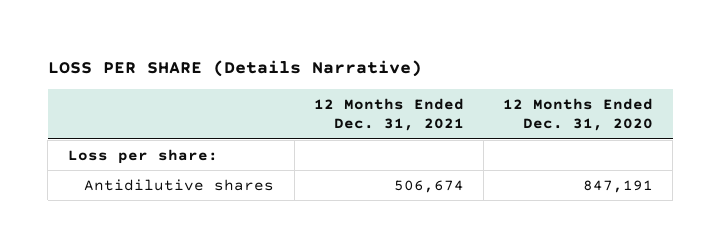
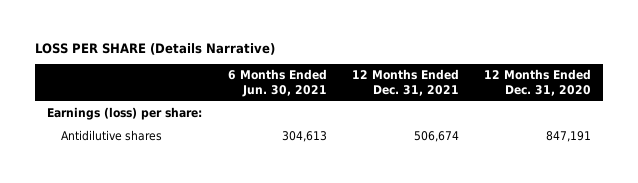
none -> [227,69,327,97] 6 Months Ended Jun. 30, 2021
[67,148,218,164] Loss per share: -> [47,107,203,121] Earnings (loss) per share:

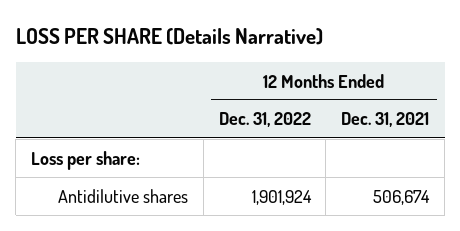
[227,69,327,97] 6 Months Ended Jun. 30, 2021 -> none
[483,69,591,96] 12 Months Ended Dec. 31, 2020 -> none
none -> [218,112,311,128] Dec. 31, 2022
[47,107,203,121] Earnings (loss) per share: -> [30,150,140,170] Loss per share:

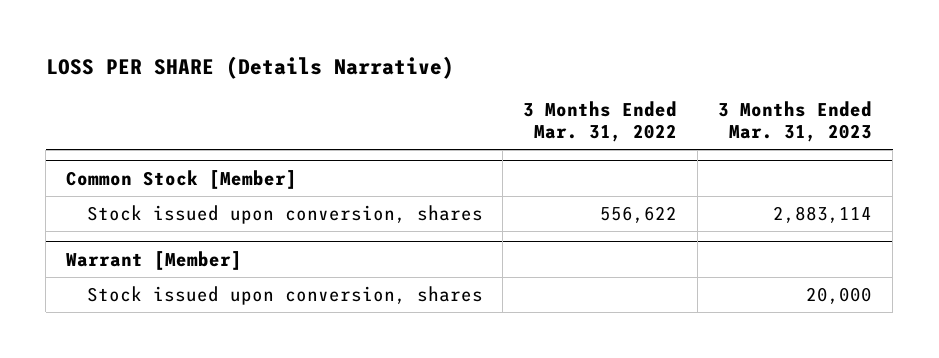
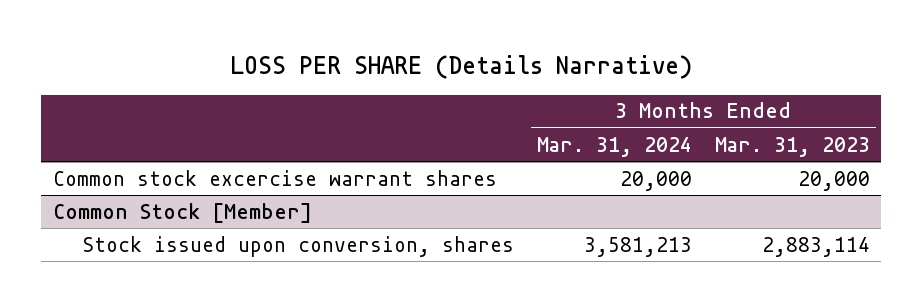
[523,101,678,143] 3 Months Ended Mar. 31, 2022 -> none
none -> [536,136,692,157] Mar. 31, 2024
none -> [52,169,497,186] Common stock excercise warrant shares
[66,250,243,270] Warrant [Member] -> none
[86,285,483,305] Stock issued upon conversion, shares -> none

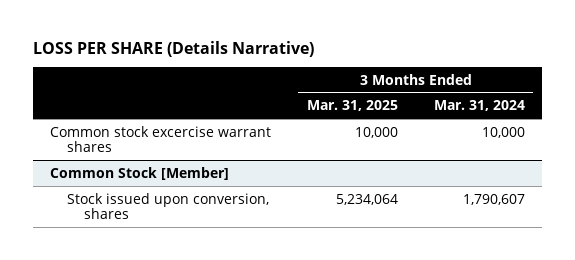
[714,136,870,157] Mar. 31, 2023 -> none
none -> [306,100,398,112] Mar. 31, 2025
[619,170,692,191] 20,000 -> [481,126,525,138] 10,000
[583,236,692,257] 3,581,213 -> [462,193,525,205] 1,790,607

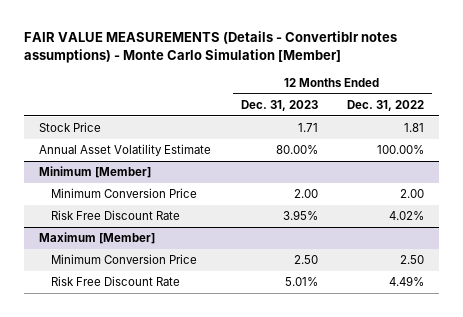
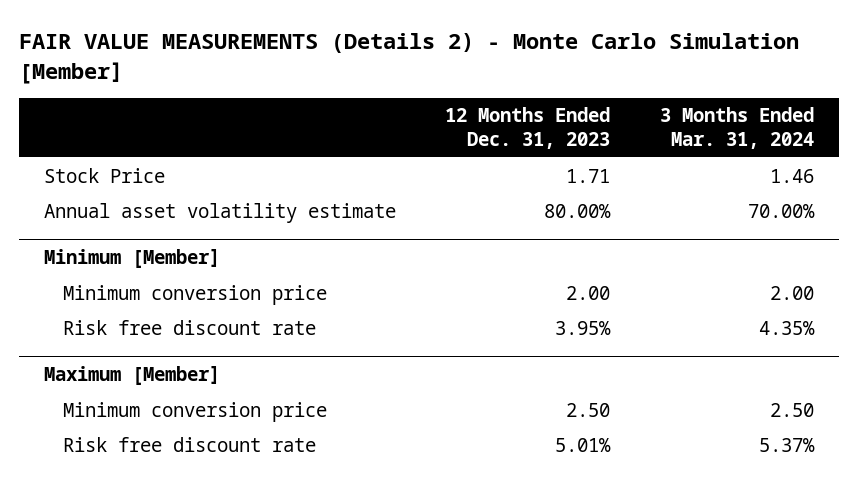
[24,31,398,64] FAIR VALUE MEASUREMENTS (Details - Convertiblr notes assumptions) - Monte Carlo Simulation [Member] -> [19,32,800,84] FAIR VALUE MEASUREMENTS (Details 2) - Monte Carlo Simulation [Member]
[347,99,425,111] Dec. 31, 2022 -> none
none -> [659,107,814,149] 3 Months Ended Mar. 31, 2024
[39,144,212,157] Annual Asset Volatility Estimate -> [44,202,397,223] Annual asset volatility estimate
[50,188,197,199] Minimum Conversion Price -> [62,284,327,305] Minimum conversion price
[50,210,180,221] Risk Free Discount Rate -> [62,319,316,335] Risk free discount rate
[50,254,197,265] Minimum Conversion Price -> [62,401,327,422] Minimum conversion price
[50,276,180,287] Risk Free Discount Rate -> [62,436,316,452] Risk free discount rate

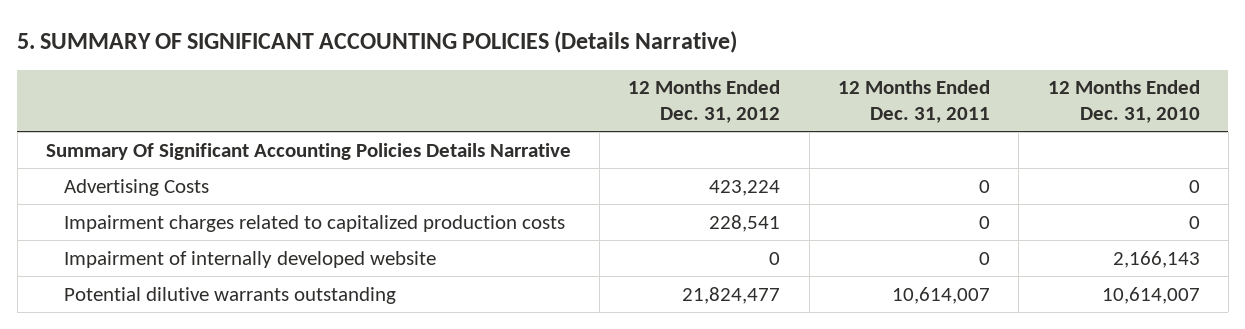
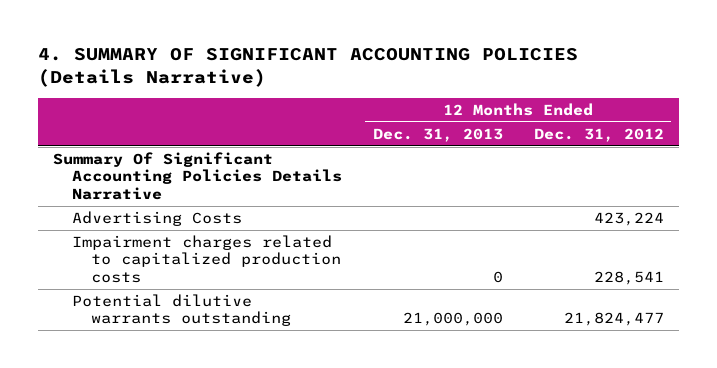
[17,31,738,54] 5. SUMMARY OF SIGNIFICANT ACCOUNTING POLICIES (Details Narrative) -> [37,48,578,88] 4. SUMMARY OF SIGNIFICANT ACCOUNTING POLICIES (Details Narrative)
[837,80,990,124] 12 Months Ended Dec. 31, 2011 -> none
[1047,80,1200,124] 12 Months Ended Dec. 31, 2010 -> none
none -> [372,127,503,142] Dec. 31, 2013
[63,250,436,268] Impairment of internally developed website -> none

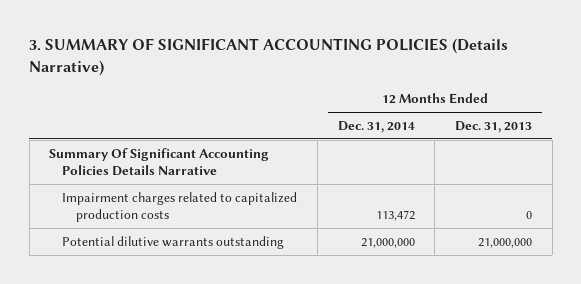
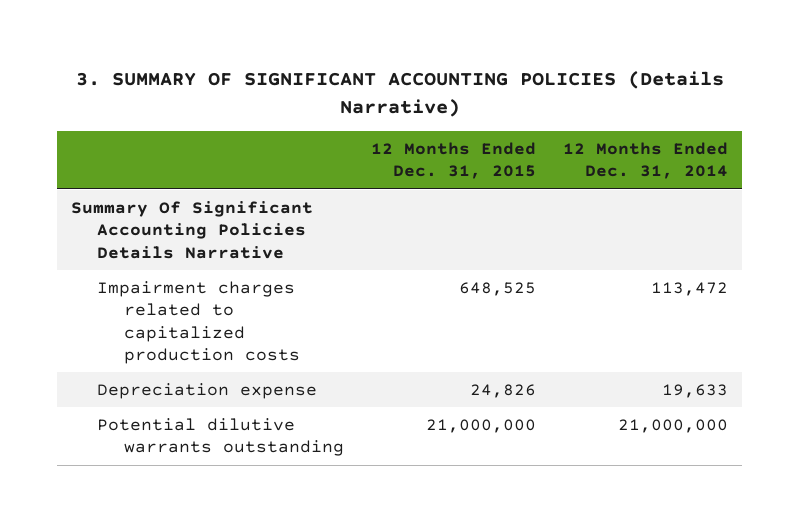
[455,120,533,133] Dec. 31, 2013 -> none
none -> [371,142,537,180] 12 Months Ended Dec. 31, 2015
none -> [97,382,318,399] Depreciation expense

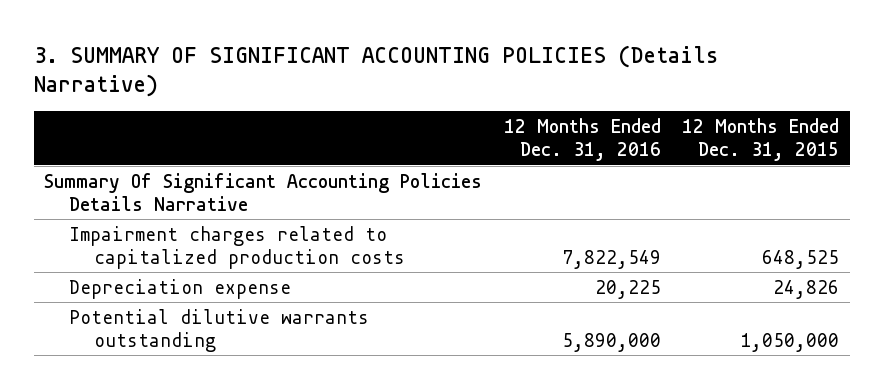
[563,142,729,180] 12 Months Ended Dec. 31, 2014 -> none
none -> [503,117,661,162] 12 Months Ended Dec. 31, 2016
[426,418,537,433] 21,000,000 -> [739,332,839,352] 1,050,000

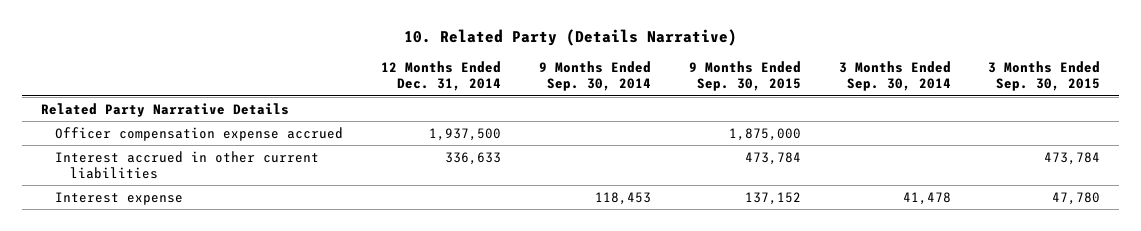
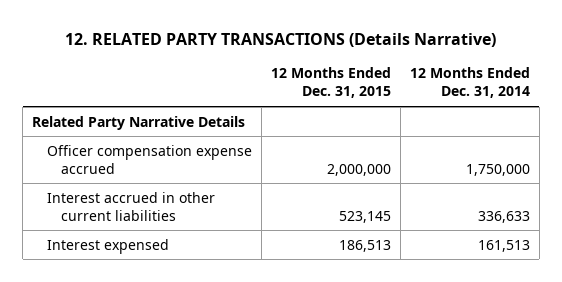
[403,29,737,47] 10. Related Party (Details Narrative) -> [65,32,497,47] 12. RELATED PARTY TRANSACTIONS (Details Narrative)
[538,61,651,92] 9 Months Ended Sep. 30, 2014 -> none
[688,61,801,92] 9 Months Ended Sep. 30, 2015 -> none
[838,61,951,92] 3 Months Ended Sep. 30, 2014 -> none
[988,61,1101,92] 3 Months Ended Sep. 30, 2015 -> none
none -> [270,67,391,99] 12 Months Ended Dec. 31, 2015
[429,127,502,141] 1,937,500 -> [465,163,530,176] 1,750,000
[55,191,184,205] Interest expense -> none
none -> [46,238,169,254] Interest expensed

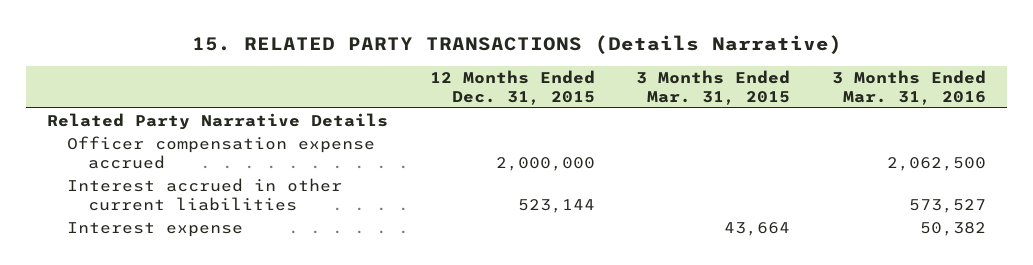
[65,32,497,47] 12. RELATED PARTY TRANSACTIONS (Details Narrative) -> [191,34,842,54] 15. RELATED PARTY TRANSACTIONS (Details Narrative)
[409,67,530,99] 12 Months Ended Dec. 31, 2014 -> none
none -> [636,69,791,105] 3 Months Ended Mar. 31, 2015
none -> [832,69,987,105] 3 Months Ended Mar. 31, 2016
[46,238,169,254] Interest expensed -> none
[338,210,391,223] 523,145 -> [517,199,595,214] 523,144
none -> [67,222,244,238] Interest expense

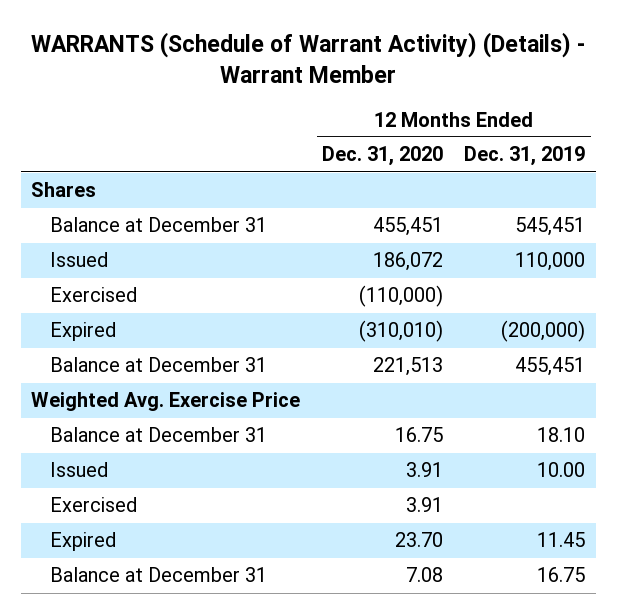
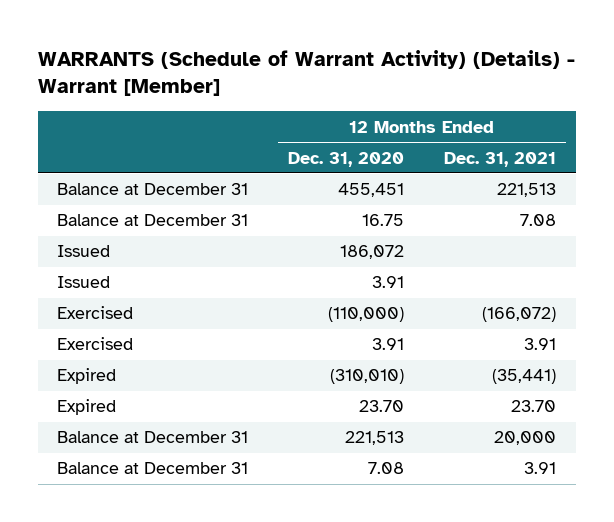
[31,31,586,83] WARRANTS (Schedule of Warrant Activity) (Details) - Warrant Member -> [37,49,575,97] WARRANTS (Schedule of Warrant Activity) (Details) - Warrant [Member]
[464,146,586,167] Dec. 31, 2019 -> none
none -> [444,151,557,167] Dec. 31, 2021
[31,182,97,198] Shares -> none
[31,392,301,412] Weighted Avg. Exercise Price -> none
[49,252,108,268] Issued -> [57,245,111,258] Issued
[49,287,137,303] Exercised -> [57,306,134,320] Exercised
[49,322,116,342] Expired -> [57,368,117,385] Expired
[49,357,267,373] Balance at December 31 -> [57,431,249,444] Balance at December 31

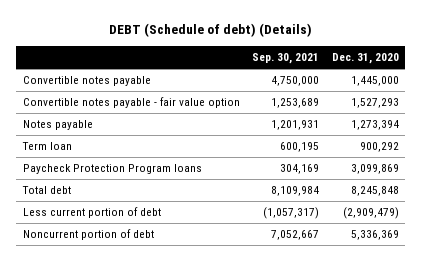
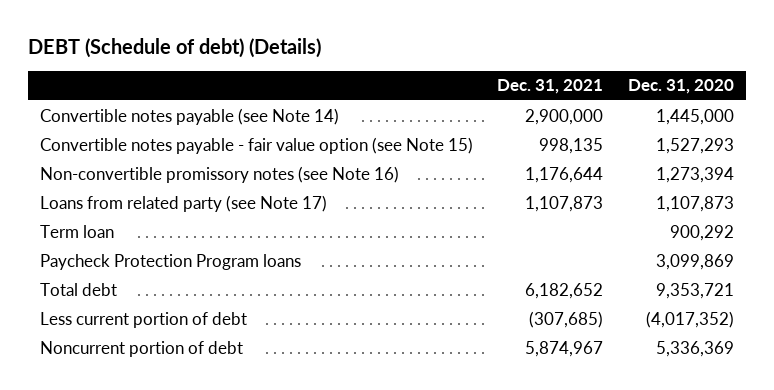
[252,53,320,65] Sep. 30, 2021 -> none
none -> [497,79,604,95] Dec. 31, 2021
[22,76,151,87] Convertible notes payable -> [40,107,340,125] Convertible notes payable (see Note 14)
[22,97,240,109] Convertible notes payable - fair value option -> [40,136,474,154] Convertible notes payable - fair value option (see Note 15)
[22,120,93,131] Notes payable -> [40,165,400,183] Non-convertible promissory notes (see Note 16)
none -> [40,194,328,212] Loans from related party (see Note 17)
[350,186,399,197] 8,245,848 -> [655,282,734,299] 9,353,721
[342,207,399,220] (2,909,479) -> [645,310,734,328] (4,017,352)

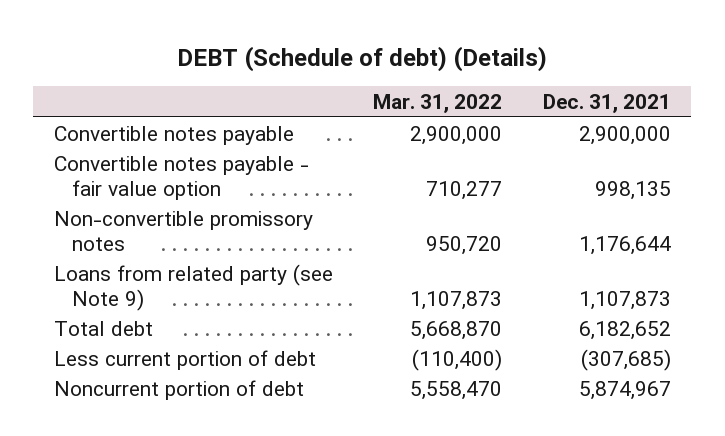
[627,79,734,95] Dec. 31, 2020 -> none
none -> [373,94,503,114] Mar. 31, 2022
[40,224,115,238] Term loan -> none
[40,253,302,270] Paycheck Protection Program loans -> none
[40,107,340,125] Convertible notes payable (see Note 14) -> [53,125,294,145] Convertible notes payable
[40,136,474,154] Convertible notes payable - fair value option (see Note 15) -> [53,155,309,200] Convertible notes payable - fair value option
[40,165,400,183] Non-convertible promissory notes (see Note 16) -> [53,210,313,251] Non-convertible promissory notes
[40,194,328,212] Loans from related party (see Note 17) -> [53,263,333,311] Loans from related party (see Note 9)

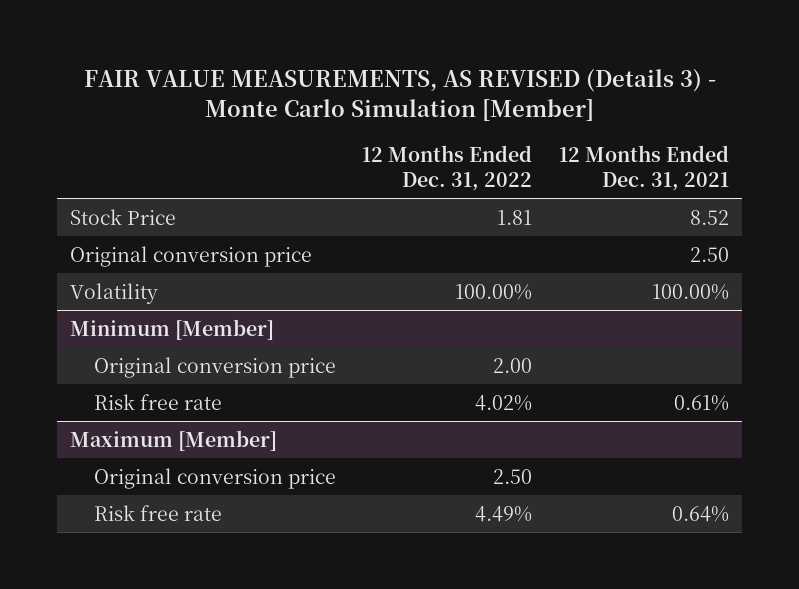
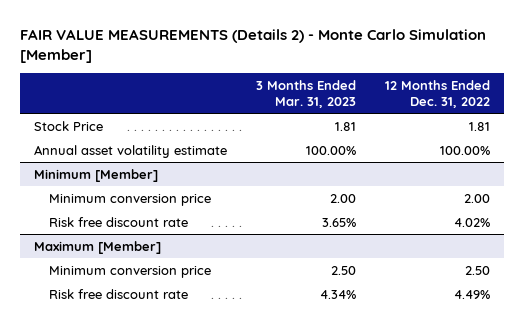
[83,68,716,121] FAIR VALUE MEASUREMENTS, AS REVISED (Details 3) - Monte Carlo Simulation [Member] -> [19,28,486,63] FAIR VALUE MEASUREMENTS (Details 2) - Monte Carlo Simulation [Member]
[558,144,729,191] 12 Months Ended Dec. 31, 2021 -> none
none -> [255,79,356,108] 3 Months Ended Mar. 31, 2023
[70,245,313,267] Original conversion price -> none
[70,282,159,304] Volatility -> [34,144,228,158] Annual asset volatility estimate
[93,356,336,378] Original conversion price -> [48,193,211,206] Minimum conversion price
[93,393,222,410] Risk free rate -> [48,216,188,227] Risk free discount rate
[93,467,336,489] Original conversion price -> [48,265,211,278] Minimum conversion price
[93,504,222,521] Risk free rate -> [48,288,188,299] Risk free discount rate

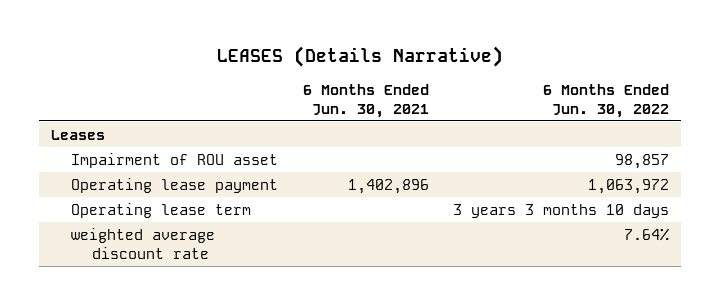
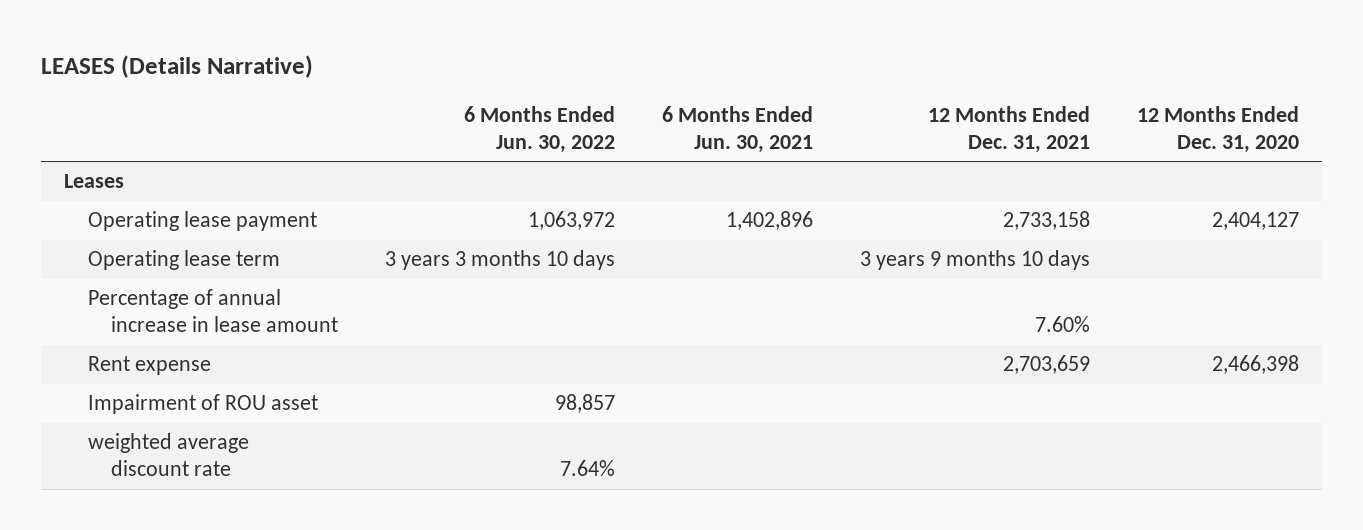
none -> [927,105,1090,153] 12 Months Ended Dec. 31, 2021
none -> [1136,105,1299,153] 12 Months Ended Dec. 31, 2020
none -> [87,289,338,333] Percentage of annual increase in lease amount
none -> [87,356,211,376] Rent expense
[71,152,279,168] Impairment of ROU asset -> [87,394,318,415] Impairment of ROU asset

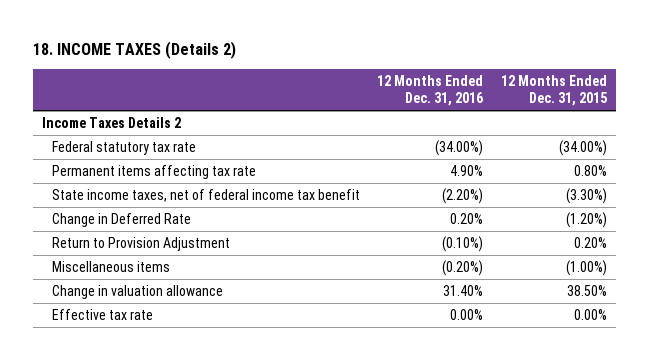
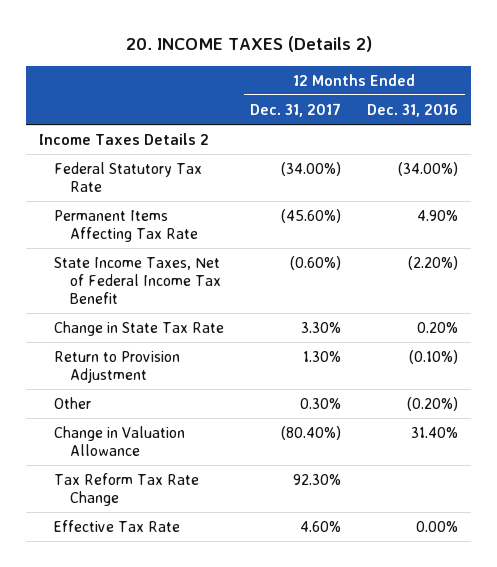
[33,40,237,59] 18. INCOME TAXES (Details 2) -> [125,36,372,53] 20. INCOME TAXES (Details 2)
[501,74,608,107] 12 Months Ended Dec. 31, 2015 -> none
none -> [250,102,342,117] Dec. 31, 2017
[51,140,196,155] Federal statutory tax rate -> [54,161,203,192] Federal Statutory Tax Rate
[51,164,256,179] Permanent items affecting tax rate -> [54,209,198,242] Permanent Items Affecting Tax Rate
[51,188,360,202] State income taxes, net of federal income tax benefit -> [54,256,221,305] State Income Taxes, Net of Federal Income Tax Benefit
[51,212,191,227] Change in Deferred Rate -> [54,320,225,336] Change in State Tax Rate
[51,260,170,272] Miscellaneous items -> [54,396,92,409] Other
[51,284,223,299] Change in valuation allowance -> [54,425,186,456] Change in Valuation Allowance
none -> [54,472,200,506] Tax Reform Tax Rate Change
[51,308,153,320] Effective tax rate -> [54,519,181,532] Effective Tax Rate

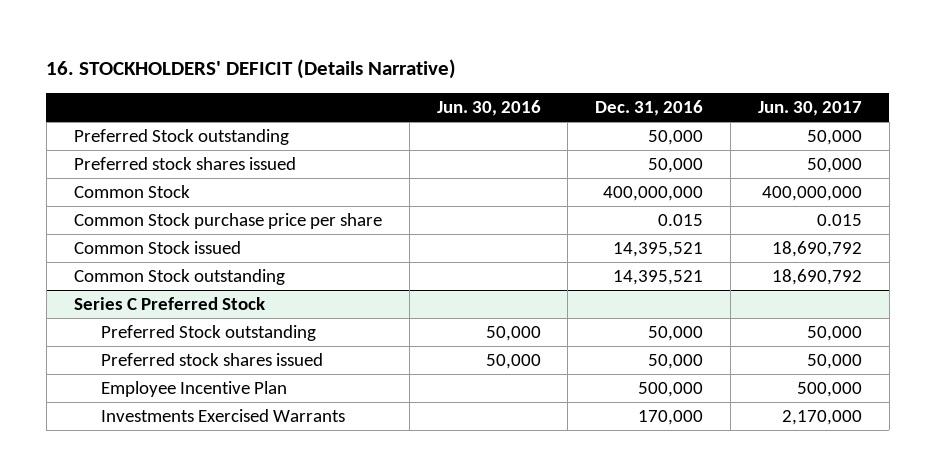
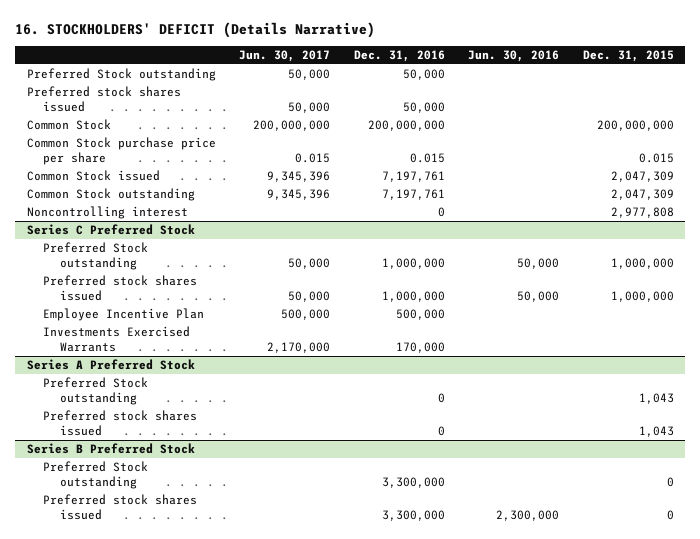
none -> [582,50,674,63] Dec. 31, 2015
[603,185,704,201] 400,000,000 -> [367,120,445,132] 200,000,000
[762,185,863,201] 400,000,000 -> [253,120,331,132] 200,000,000
[613,241,704,257] 14,395,521 -> [381,171,445,183] 7,197,761
[772,240,863,257] 18,690,792 -> [267,171,331,183] 9,345,396
[613,269,704,285] 14,395,521 -> [381,189,445,201] 7,197,761
[772,268,863,285] 18,690,792 -> [267,189,331,201] 9,345,396
none -> [26,206,188,220] Noncontrolling interest
[648,325,704,341] 50,000 -> [381,257,445,269] 1,000,000
[648,353,704,369] 50,000 -> [381,290,445,302] 1,000,000
none -> [26,359,195,371] Series A Preferred Stock
none -> [43,377,149,405] Preferred Stock outstanding
none -> [43,410,198,436] Preferred stock shares issued
none -> [26,443,195,455] Series B Preferred Stock
none -> [43,461,149,489] Preferred Stock outstanding
none -> [43,494,198,520] Preferred stock shares issued

